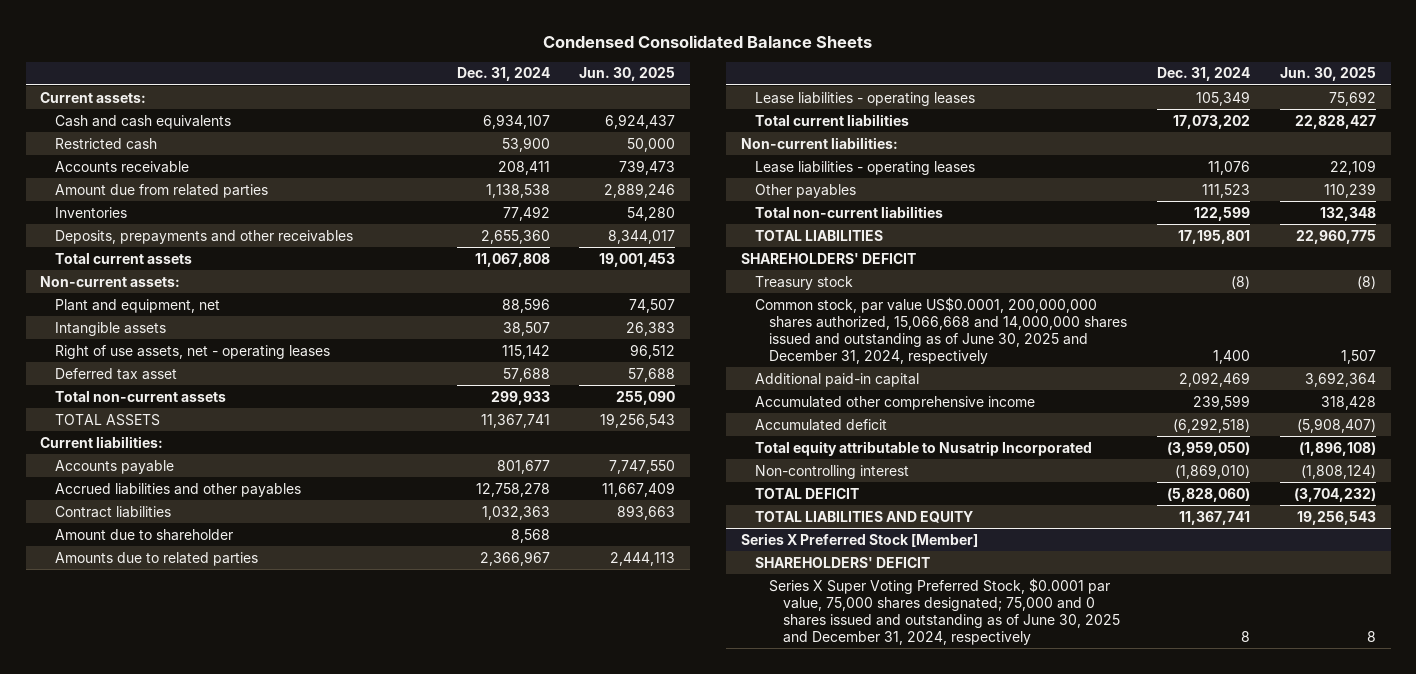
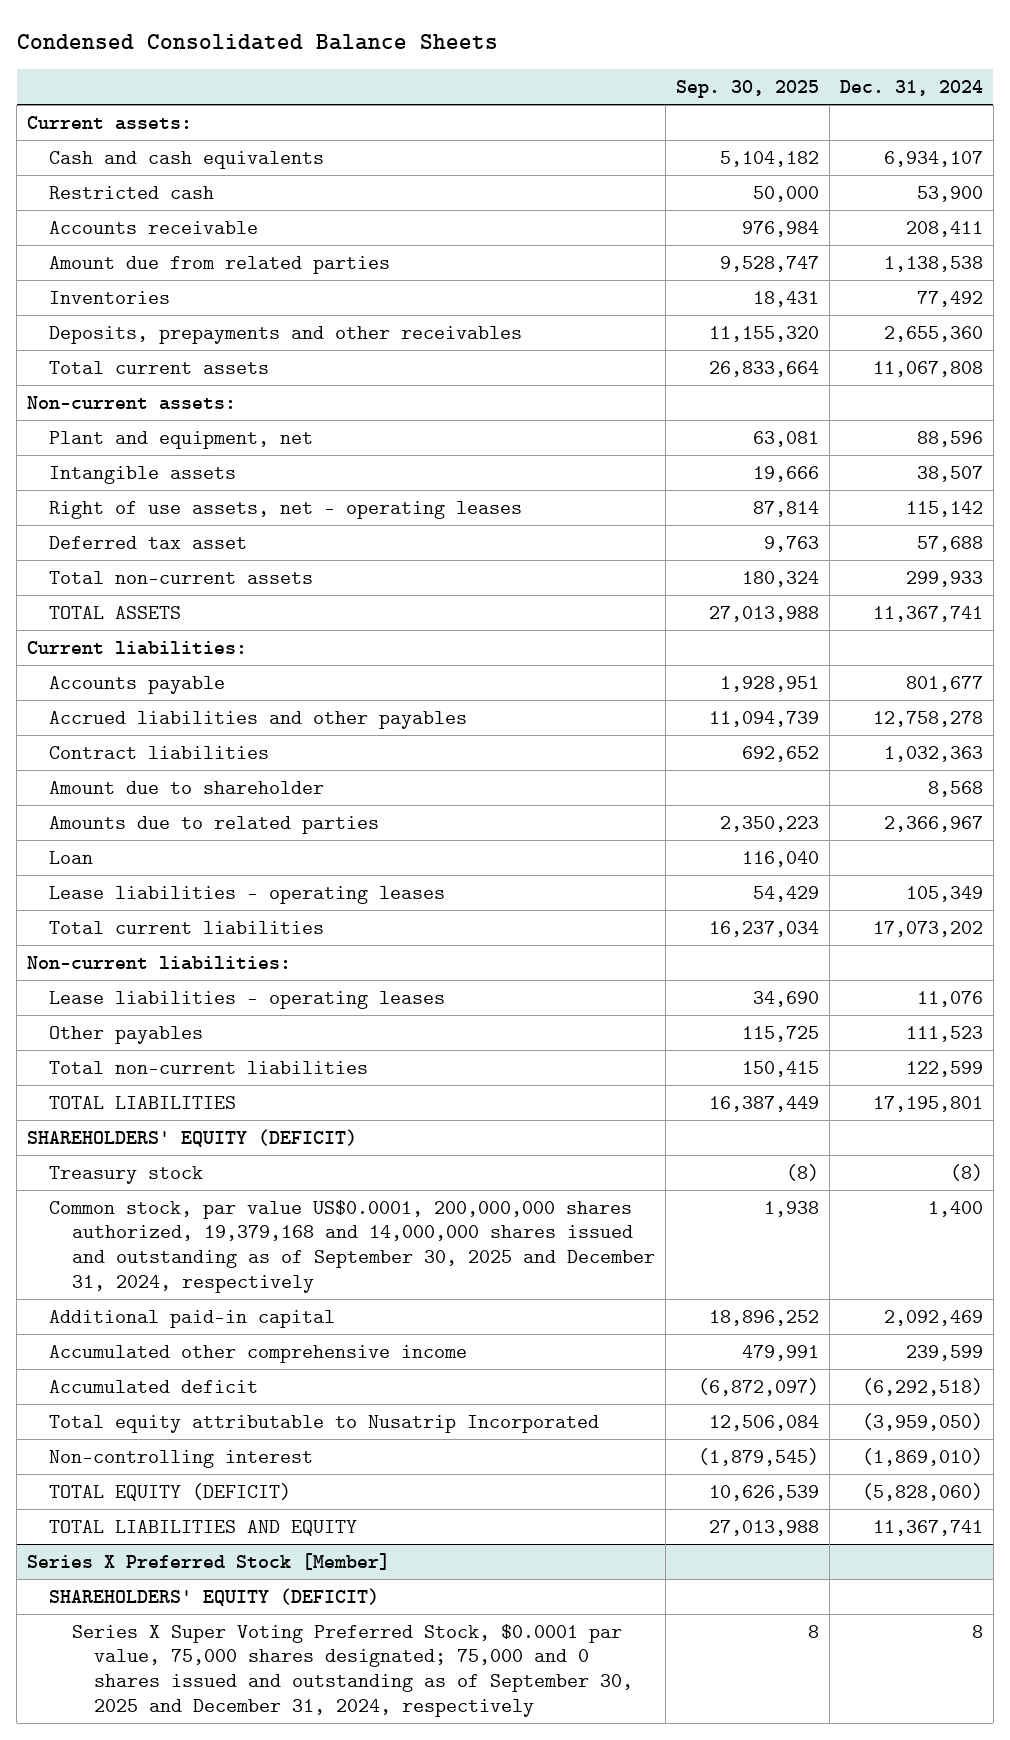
[579,67,676,82] Jun. 30, 2025 -> none
none -> [675,79,819,98] Sep. 30, 2025
none -> [49,850,94,864] Loan
[740,252,916,264] SHAREHOLDERS' DEFICIT -> [27,1128,358,1147] SHAREHOLDERS' EQUITY (DEFICIT)
[754,296,1128,364] Common stock, par value US$0.0001, 200,000,000 shares authorized, 15,066,668 and 14,000,000 shares issued and outstanding as of June 30, 2025 and December 31, 2024, respectively -> [49,1199,655,1293] Common stock, par value US$0.0001, 200,000,000 shares authorized, 19,379,168 and 14,000,000 shares issued and outstanding as of September 30, 2025 and December 31, 2024, respectively
[754,487,859,499] TOTAL DEFICIT -> [49,1482,292,1501] TOTAL EQUITY (DEFICIT)
[754,556,930,568] SHAREHOLDERS' DEFICIT -> [49,1587,380,1606] SHAREHOLDERS' EQUITY (DEFICIT)
[769,577,1121,645] Series X Super Voting Preferred Stock, $0.0001 par value, 75,000 shares designated; 75,000 and 0 shares issued and outstanding as of June 30, 2025 and December 31, 2024, respectively -> [71,1623,634,1717] Series X Super Voting Preferred Stock, $0.0001 par value, 75,000 shares designated; 75,000 and 0 shares issued and outstanding as of September 30, 2025 and December 31, 2024, respectively

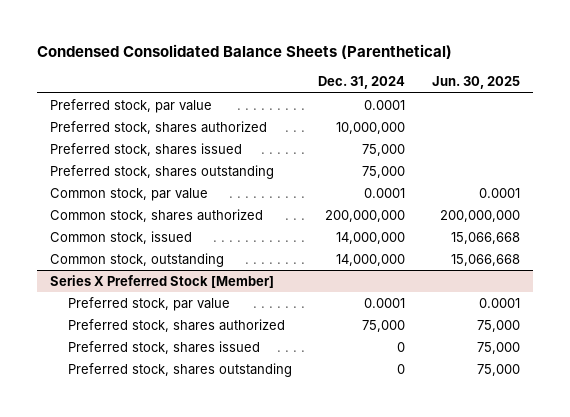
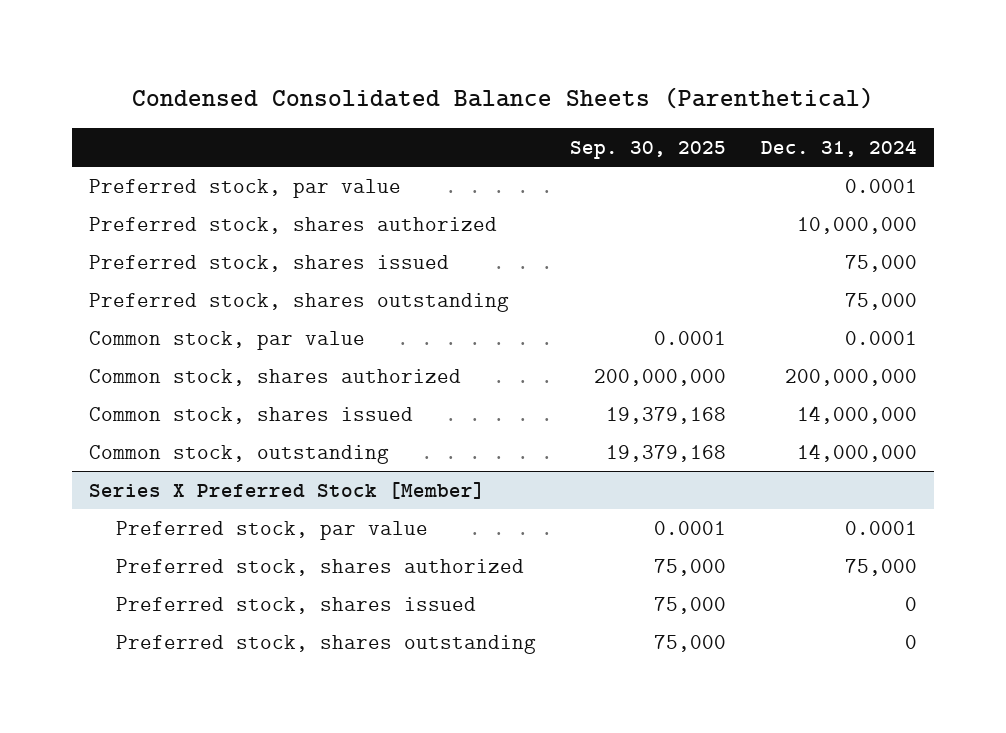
[431,76,520,90] Jun. 30, 2025 -> none
none -> [570,140,727,159] Sep. 30, 2025
[50,230,193,244] Common stock, issued -> [89,406,414,424] Common stock, shares issued

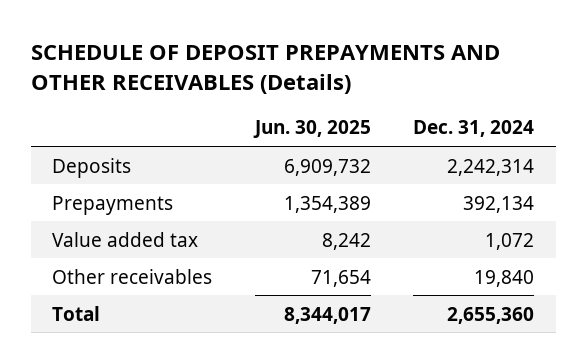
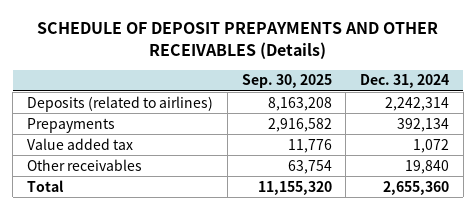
[252,120,371,139] Jun. 30, 2025 -> none
none -> [241,74,332,89] Sep. 30, 2025
[51,157,131,178] Deposits -> [26,95,213,112] Deposits (related to airlines)

